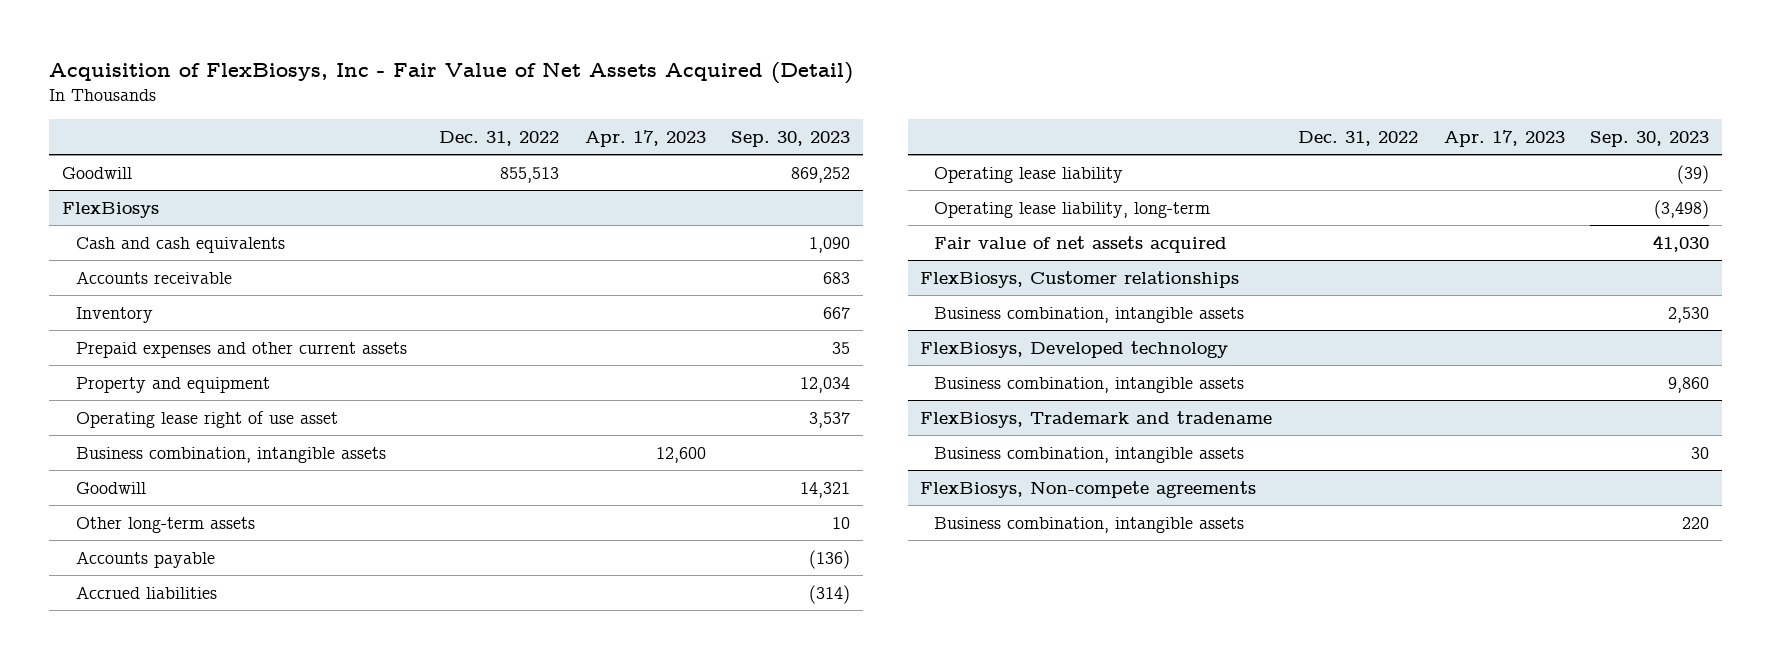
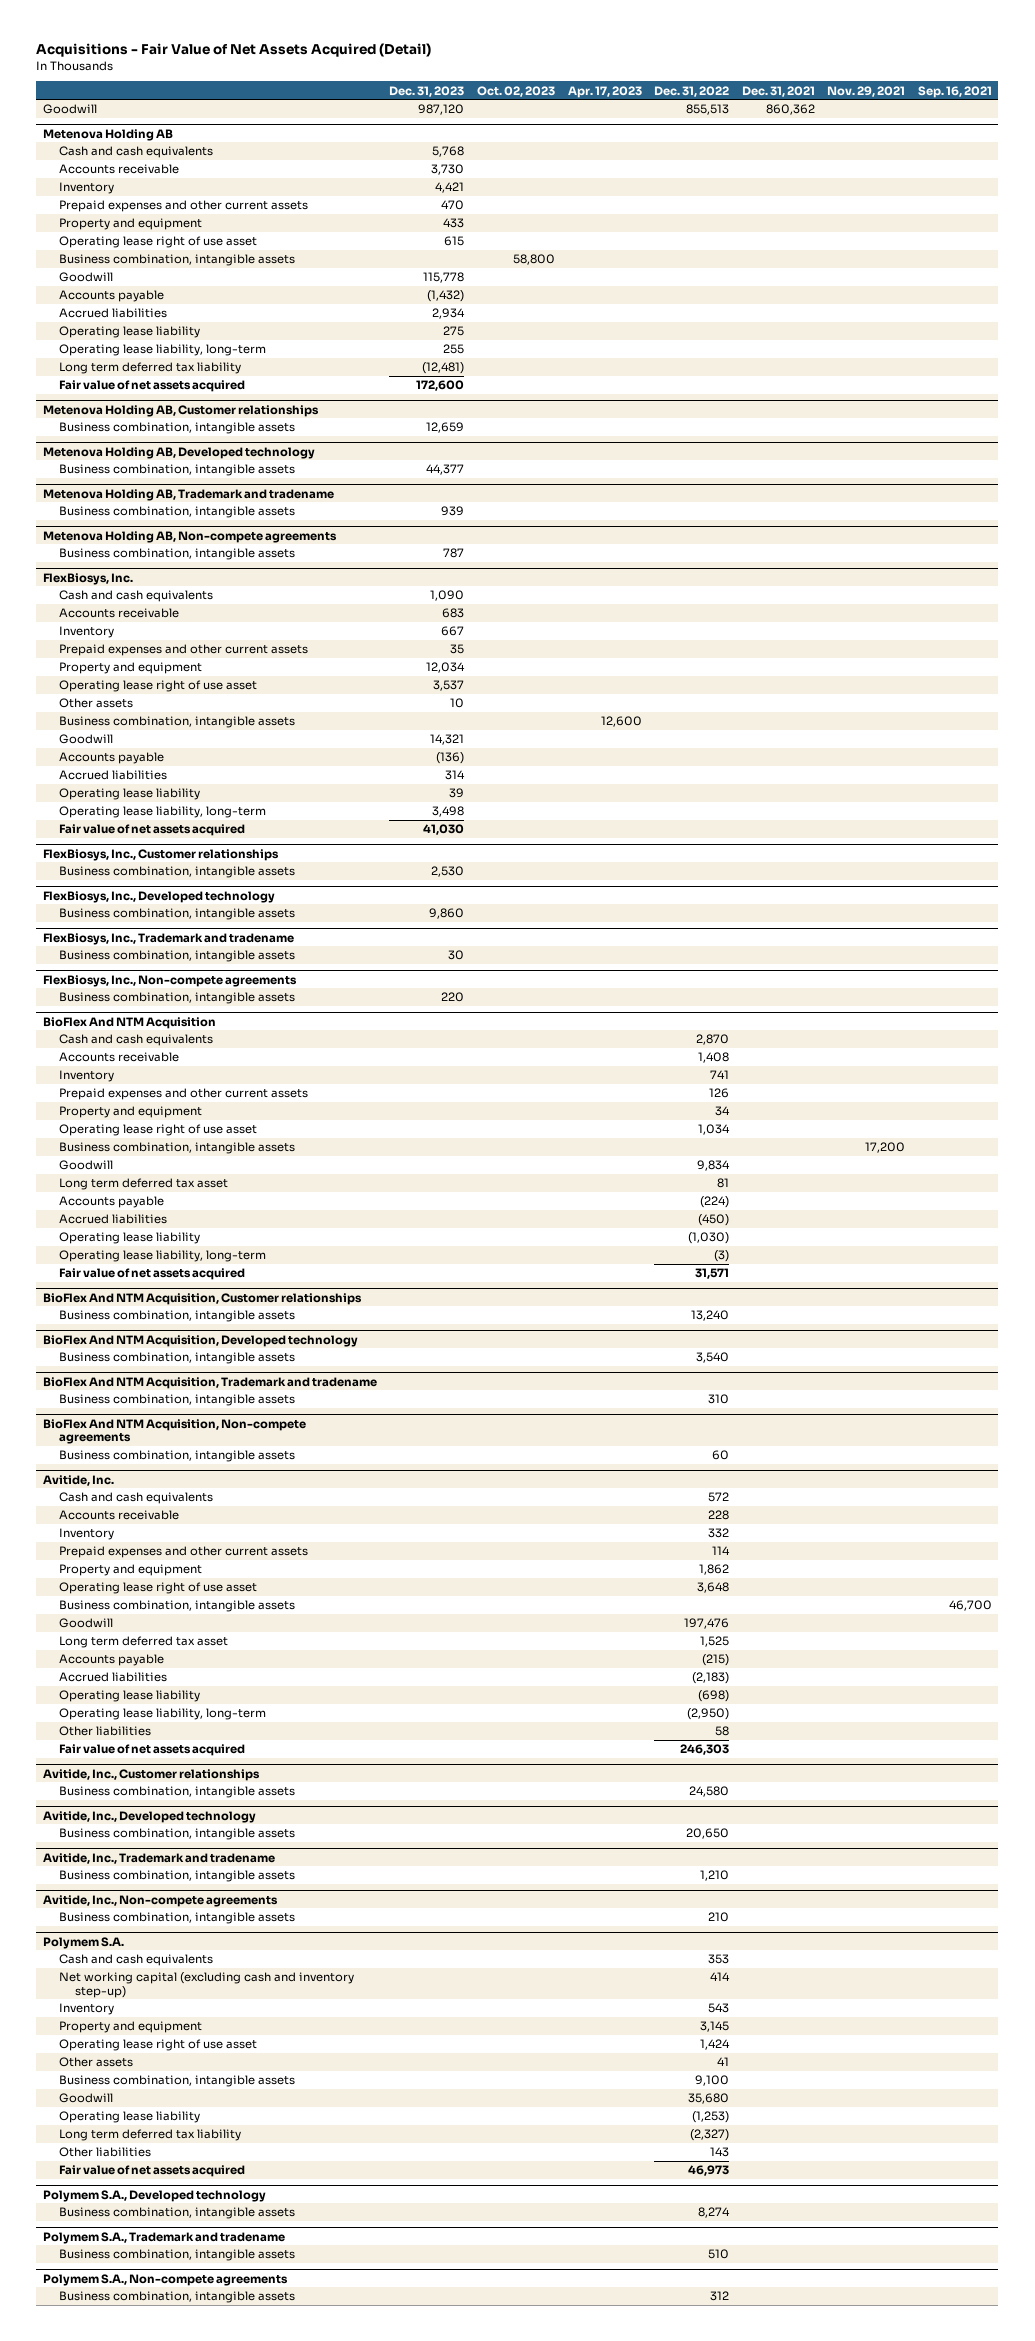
[48,61,853,84] Acquisition of FlexBiosys, Inc - Fair Value of Net Assets Acquired (Detail) -> [36,43,432,58] Acquisitions - Fair Value of Net Assets Acquired (Detail)
[731,130,851,147] Sep. 30, 2023 -> none
none -> [389,85,465,97] Dec. 31, 2023
none -> [476,85,555,97] Oct. 02, 2023
none -> [741,85,815,97] Dec. 31, 2021
none -> [827,85,906,97] Nov. 29, 2021
none -> [918,85,993,98] Sep. 16, 2021
none -> [42,128,173,141] Metenova Holding AB
none -> [58,146,213,159] Cash and cash equivalents
none -> [58,164,179,175] Accounts receivable
none -> [58,182,114,195] Inventory
none -> [58,200,308,213] Prepaid expenses and other current assets
none -> [58,218,202,231] Property and equipment
none -> [58,236,257,249] Operating lease right of use asset
none -> [58,254,295,267] Business combination, intangible assets
none -> [58,272,113,283] Goodwill
none -> [58,290,164,303] Accounts payable
none -> [58,308,167,319] Accrued liabilities
none -> [58,326,200,339] Operating lease liability
none -> [58,344,266,357] Operating lease liability, long-term
none -> [58,362,241,375] Long term deferred tax liability
none -> [58,380,245,393] Fair value of net assets acquired
none -> [42,404,319,417] Metenova Holding AB, Customer relationships
none -> [58,422,295,435] Business combination, intangible assets
none -> [42,446,315,459] Metenova Holding AB, Developed technology
none -> [58,464,295,477] Business combination, intangible assets
none -> [42,488,334,501] Metenova Holding AB, Trademark and tradename
none -> [58,506,295,519] Business combination, intangible assets
none -> [42,530,337,543] Metenova Holding AB, Non-compete agreements
none -> [58,548,295,561] Business combination, intangible assets
[61,201,159,218] FlexBiosys -> [42,572,133,585] FlexBiosys, Inc.
none -> [58,698,133,709] Other assets
[75,516,255,533] Other long-term assets -> none
[920,270,1240,288] FlexBiosys, Customer relationships -> [42,848,279,861] FlexBiosys, Inc., Customer relationships
[920,340,1229,358] FlexBiosys, Developed technology -> [42,890,275,903] FlexBiosys, Inc., Developed technology
[920,410,1273,428] FlexBiosys, Trademark and tradename -> [42,932,294,945] FlexBiosys, Inc., Trademark and tradename
[920,480,1257,498] FlexBiosys, Non-compete agreements -> [42,974,297,987] FlexBiosys, Inc., Non-compete agreements
none -> [42,1016,216,1029] BioFlex And NTM Acquisition
none -> [58,1034,213,1047] Cash and cash equivalents
none -> [58,1052,179,1063] Accounts receivable
none -> [58,1070,114,1083] Inventory
none -> [58,1088,308,1101] Prepaid expenses and other current assets
none -> [58,1106,202,1119] Property and equipment
none -> [58,1124,257,1137] Operating lease right of use asset
none -> [58,1142,295,1155] Business combination, intangible assets
none -> [58,1160,113,1171] Goodwill
none -> [58,1178,228,1191] Long term deferred tax asset
none -> [58,1196,164,1209] Accounts payable
none -> [58,1214,167,1225] Accrued liabilities
none -> [58,1232,200,1245] Operating lease liability
none -> [58,1250,266,1263] Operating lease liability, long-term
none -> [58,1268,245,1281] Fair value of net assets acquired
none -> [42,1292,362,1305] BioFlex And NTM Acquisition, Customer relationships
none -> [58,1310,295,1323] Business combination, intangible assets
none -> [42,1334,358,1347] BioFlex And NTM Acquisition, Developed technology
none -> [58,1352,295,1365] Business combination, intangible assets
none -> [42,1376,377,1389] BioFlex And NTM Acquisition, Trademark and tradename
none -> [58,1394,295,1407] Business combination, intangible assets
none -> [42,1418,306,1445] BioFlex And NTM Acquisition, Non-compete agreements
none -> [58,1450,295,1463] Business combination, intangible assets
none -> [42,1474,114,1486] Avitide, Inc.
none -> [58,1492,213,1505] Cash and cash equivalents
none -> [58,1510,179,1521] Accounts receivable
none -> [58,1528,114,1541] Inventory
none -> [58,1546,308,1559] Prepaid expenses and other current assets
none -> [58,1564,202,1577] Property and equipment
none -> [58,1582,257,1595] Operating lease right of use asset
none -> [58,1600,295,1613] Business combination, intangible assets
none -> [58,1618,113,1629] Goodwill
none -> [58,1636,228,1649] Long term deferred tax asset
none -> [58,1654,164,1667] Accounts payable
none -> [58,1672,167,1683] Accrued liabilities
none -> [58,1690,200,1703] Operating lease liability
none -> [58,1708,266,1721] Operating lease liability, long-term
none -> [58,1726,151,1737] Other liabilities
none -> [58,1744,245,1757] Fair value of net assets acquired
none -> [42,1768,260,1781] Avitide, Inc., Customer relationships
none -> [58,1786,295,1799] Business combination, intangible assets
none -> [42,1810,256,1823] Avitide, Inc., Developed technology
none -> [58,1828,295,1841] Business combination, intangible assets
none -> [42,1852,275,1864] Avitide, Inc., Trademark and tradename
none -> [58,1870,295,1883] Business combination, intangible assets
none -> [42,1894,278,1907] Avitide, Inc., Non-compete agreements
none -> [58,1912,295,1925] Business combination, intangible assets
none -> [42,1936,124,1949] Polymem S.A.
none -> [58,1954,213,1967] Cash and cash equivalents
none -> [58,1972,354,1998] Net working capital (excluding cash and inventory step-up)
none -> [58,2003,114,2016] Inventory
none -> [58,2021,202,2034] Property and equipment
none -> [58,2039,257,2052] Operating lease right of use asset
none -> [58,2057,133,2068] Other assets
none -> [58,2075,295,2088] Business combination, intangible assets
none -> [58,2093,113,2104] Goodwill
none -> [58,2111,200,2124] Operating lease liability
none -> [58,2129,241,2142] Long term deferred tax liability
none -> [58,2147,151,2158] Other liabilities
none -> [58,2165,245,2178] Fair value of net assets acquired
none -> [42,2189,266,2202] Polymem S.A., Developed technology
none -> [58,2207,295,2220] Business combination, intangible assets
none -> [42,2231,285,2244] Polymem S.A., Trademark and tradename
none -> [58,2249,295,2262] Business combination, intangible assets
none -> [42,2273,288,2286] Polymem S.A., Non-compete agreements
none -> [58,2291,295,2304] Business combination, intangible assets

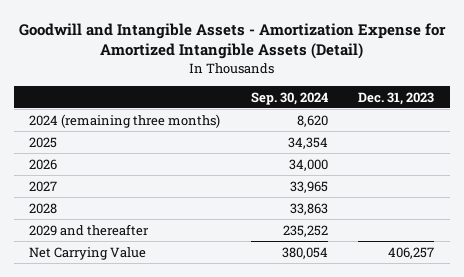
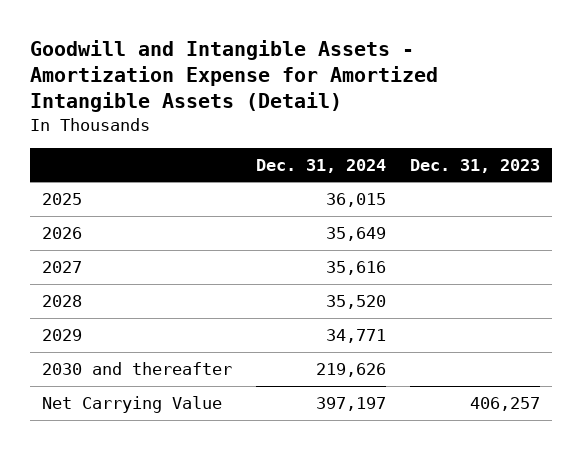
[250,91,328,105] Sep. 30, 2024 -> none
none -> [255,158,386,173] Dec. 31, 2024
[29,113,221,128] 2024 (remaining three months) -> none
[29,223,150,236] 2029 and thereafter -> [41,328,82,341] 2029
none -> [41,361,232,375] 2030 and thereafter

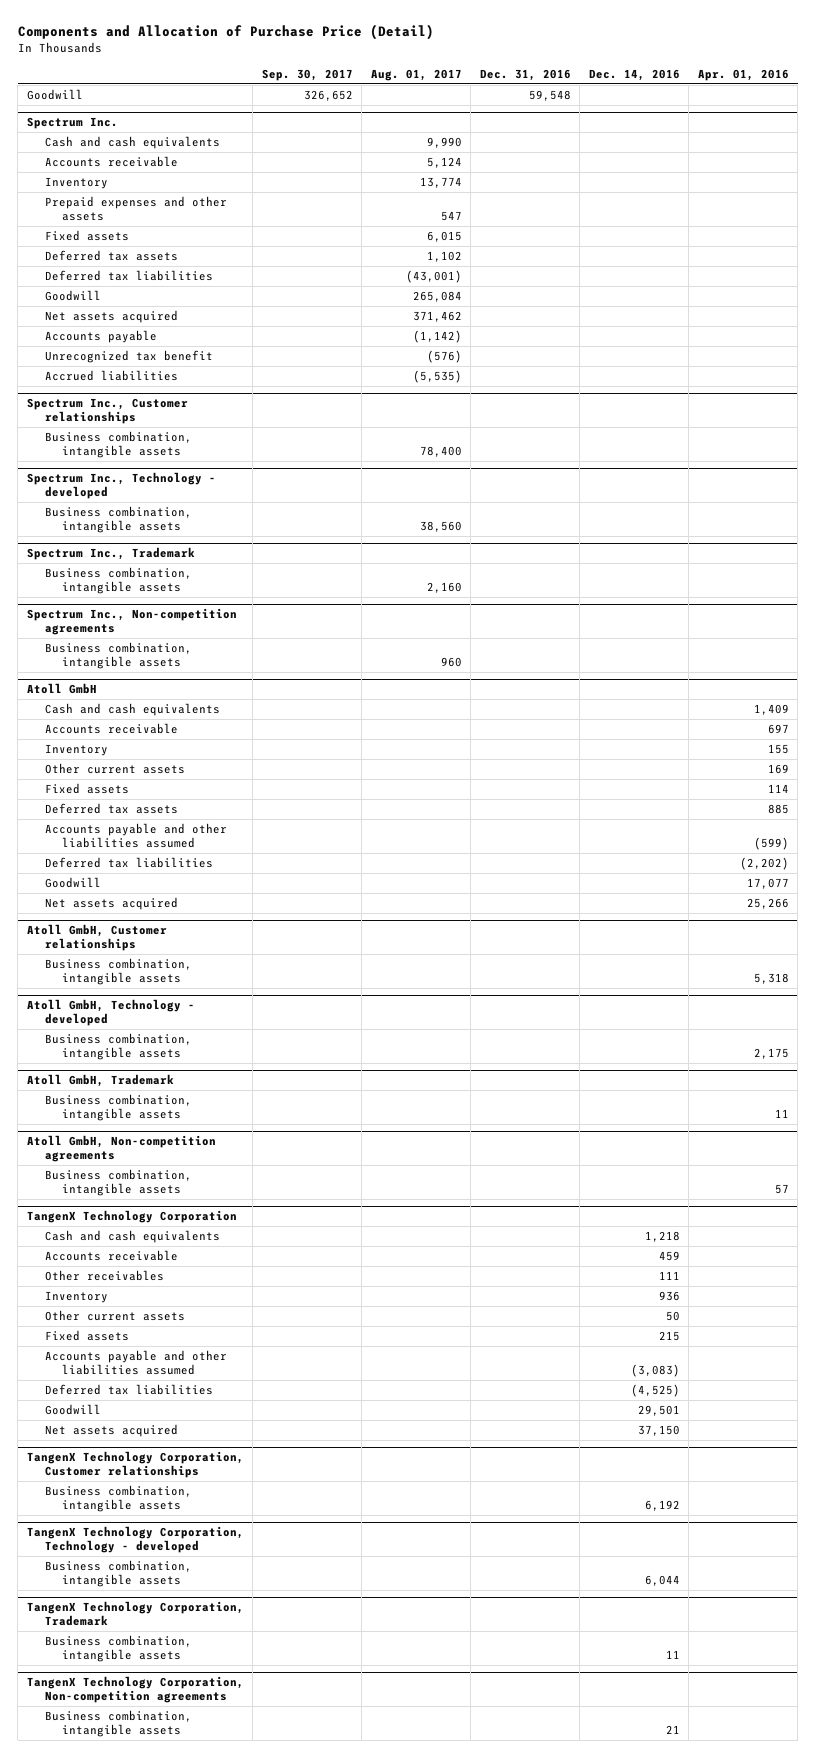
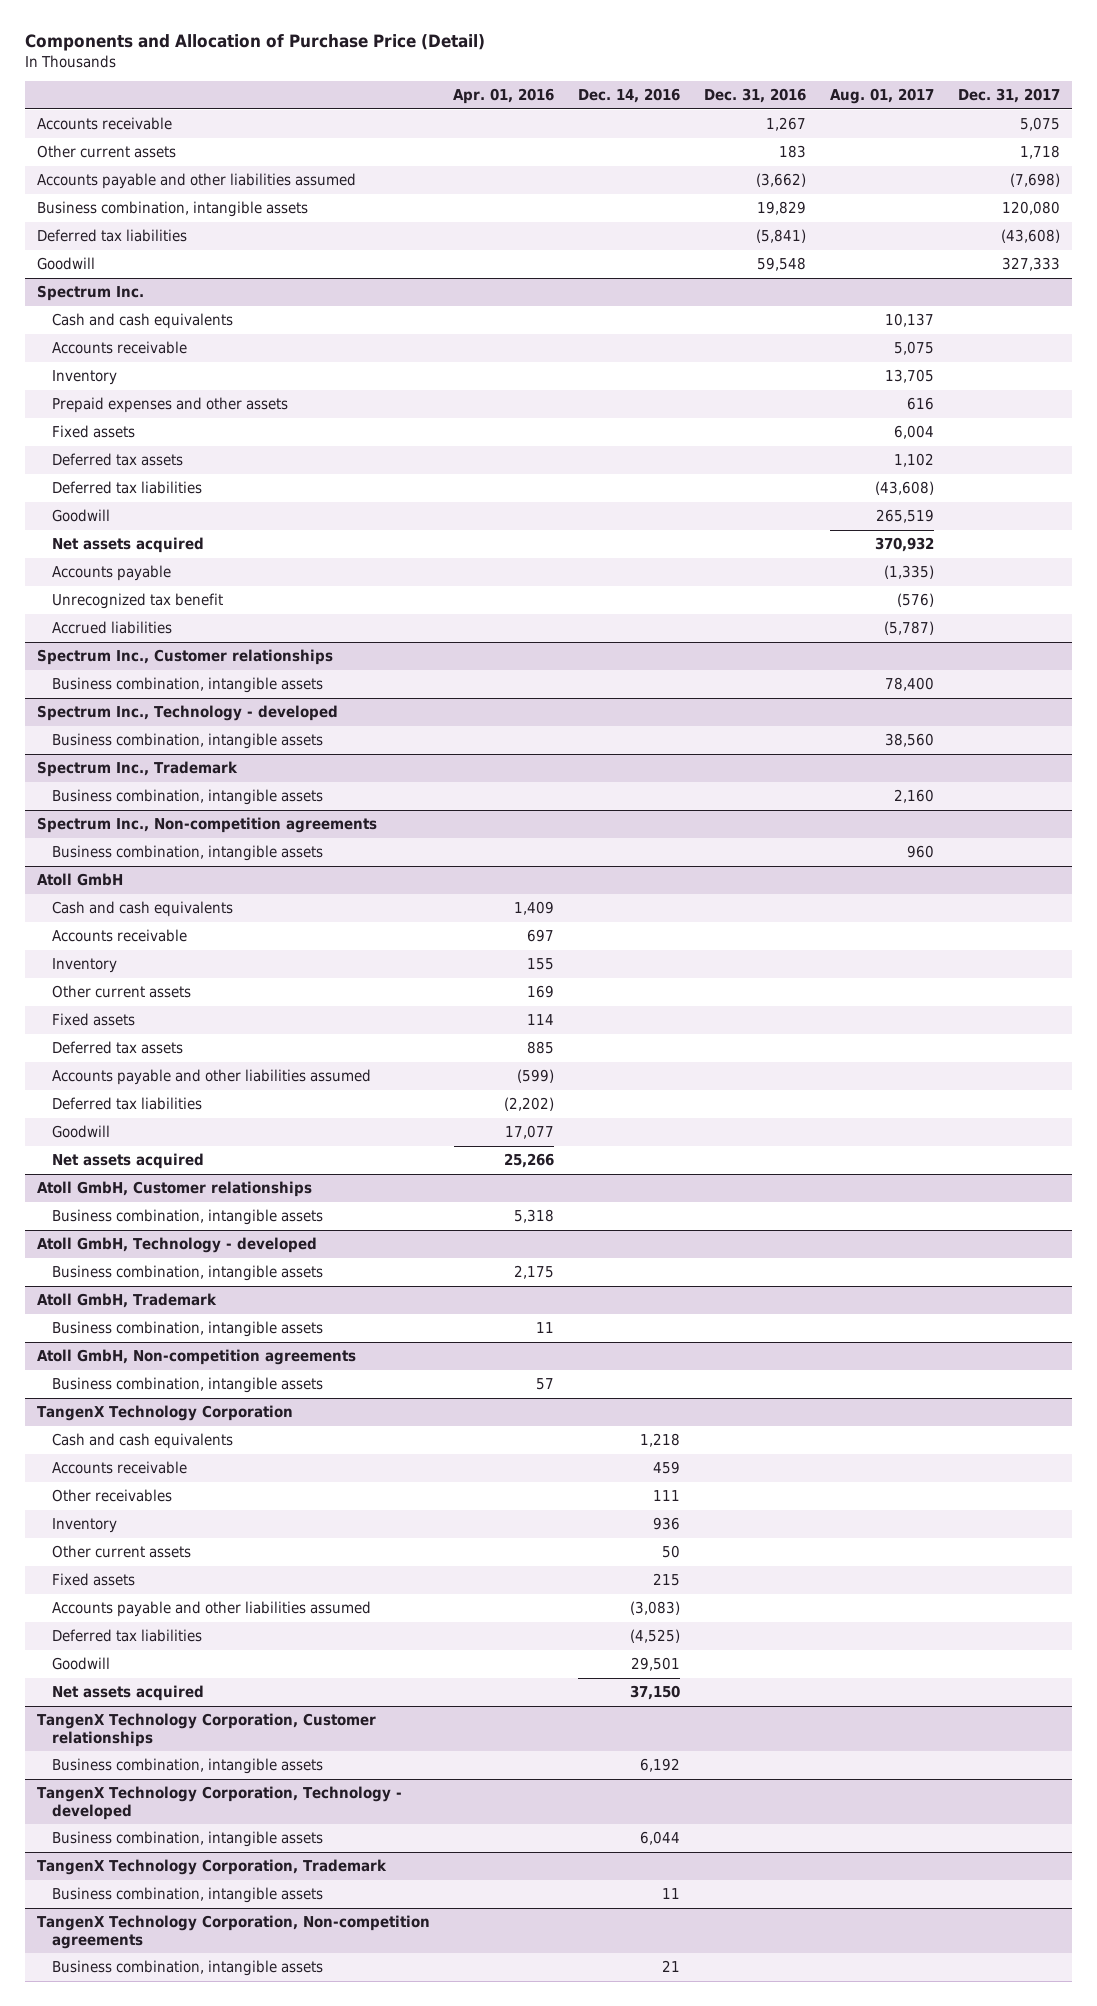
[261,68,353,81] Sep. 30, 2017 -> none
none -> [957,88,1060,104] Dec. 31, 2017
none -> [36,117,172,131] Accounts receivable
none -> [36,145,176,159] Other current assets
none -> [36,173,356,190] Accounts payable and other liabilities assumed
none -> [36,201,308,218] Business combination, intangible assets
none -> [36,229,187,243] Deferred tax liabilities
[426,137,462,149] 9,990 -> [884,313,934,328] 10,137
[426,157,462,169] 5,124 -> [893,341,934,356] 5,075
[419,177,462,189] 13,774 -> [884,369,934,384] 13,705
[440,211,462,222] 547 -> [906,397,934,411] 616
[426,231,462,243] 6,015 -> [893,425,934,440] 6,004
[405,270,462,284] (43,001) -> [874,481,934,496] (43,608)
[412,291,462,303] 265,084 -> [875,509,934,524] 265,519
[412,311,462,323] 371,462 -> [874,537,934,553] 370,932
[412,330,462,344] (1,142) -> [883,565,934,580] (1,335)
[412,370,462,384] (5,535) -> [883,621,934,636] (5,787)

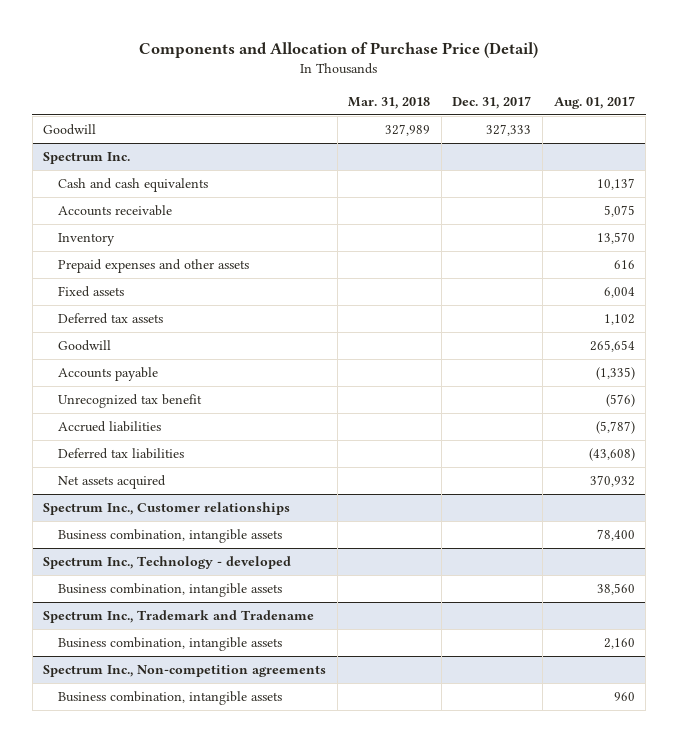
[453,88,555,105] Apr. 01, 2016 -> none
[578,88,681,104] Dec. 14, 2016 -> none
[704,88,807,104] Dec. 31, 2016 -> none
none -> [348,96,431,109] Mar. 31, 2018
[36,117,172,131] Accounts receivable -> none
[36,145,176,159] Other current assets -> none
[36,173,356,190] Accounts payable and other liabilities assumed -> none
[36,201,308,218] Business combination, intangible assets -> none
[36,229,187,243] Deferred tax liabilities -> none
[884,369,934,384] 13,705 -> [596,232,635,245] 13,570
[875,509,934,524] 265,519 -> [589,340,635,353] 265,654
[51,481,202,495] Deferred tax liabilities -> [58,448,185,460] Deferred tax liabilities
[51,537,204,554] Net assets acquired -> [58,475,167,490] Net assets acquired
[36,761,238,778] Spectrum Inc., Trademark -> [43,610,315,624] Spectrum Inc., Trademark and Tradename
[36,873,123,887] Atoll GmbH -> none
[51,901,233,918] Cash and cash equivalents -> none
[51,929,187,943] Accounts receivable -> none
[51,958,117,974] Inventory -> none
[51,985,191,999] Other current assets -> none
[51,1013,135,1027] Fixed assets -> none
[51,1041,183,1055] Deferred tax assets -> none
[51,1069,371,1086] Accounts payable and other liabilities assumed -> none
[51,1097,202,1111] Deferred tax liabilities -> none
[51,1125,110,1139] Goodwill -> none
[51,1153,204,1170] Net assets acquired -> none
[36,1181,312,1198] Atoll GmbH, Customer relationships -> none
[51,1209,323,1226] Business combination, intangible assets -> none
[36,1237,317,1254] Atoll GmbH, Technology - developed -> none
[51,1265,323,1282] Business combination, intangible assets -> none
[36,1293,217,1309] Atoll GmbH, Trademark -> none
[51,1321,323,1338] Business combination, intangible assets -> none
[36,1349,356,1366] Atoll GmbH, Non-competition agreements -> none
[51,1377,323,1394] Business combination, intangible assets -> none
[36,1405,293,1422] TangenX Technology Corporation -> none
[51,1433,233,1450] Cash and cash equivalents -> none
[51,1461,187,1475] Accounts receivable -> none
[51,1489,172,1503] Other receivables -> none
[51,1518,117,1534] Inventory -> none
[51,1545,191,1559] Other current assets -> none
[51,1573,135,1587] Fixed assets -> none
[51,1601,371,1618] Accounts payable and other liabilities assumed -> none
[51,1629,202,1643] Deferred tax liabilities -> none
[51,1657,110,1671] Goodwill -> none
[51,1685,204,1702] Net assets acquired -> none
[36,1713,376,1747] TangenX Technology Corporation, Customer relationships -> none
[51,1758,323,1775] Business combination, intangible assets -> none
[36,1786,402,1820] TangenX Technology Corporation, Technology - developed -> none
[51,1831,323,1848] Business combination, intangible assets -> none
[36,1859,387,1876] TangenX Technology Corporation, Trademark -> none
[51,1887,323,1904] Business combination, intangible assets -> none
[36,1915,430,1949] TangenX Technology Corporation, Non-competition agreements -> none
[51,1960,323,1977] Business combination, intangible assets -> none

